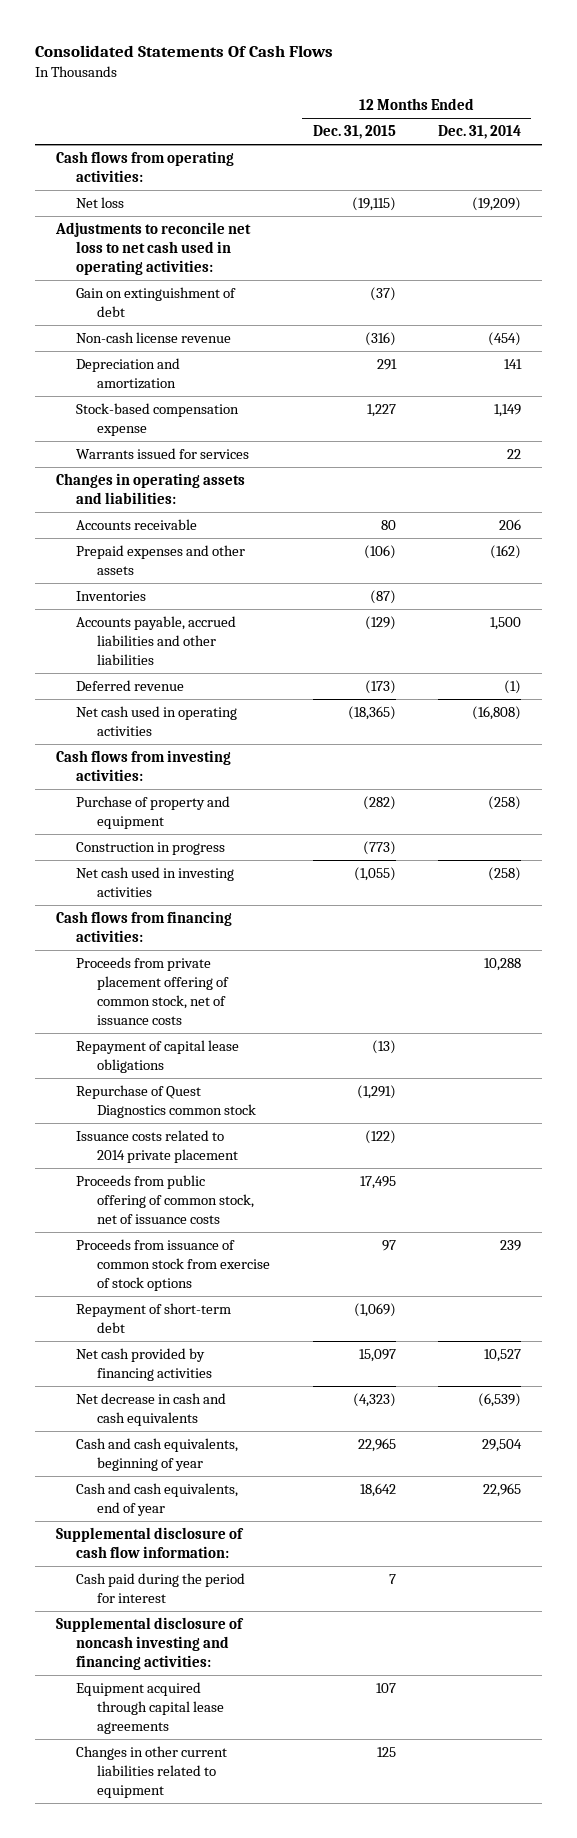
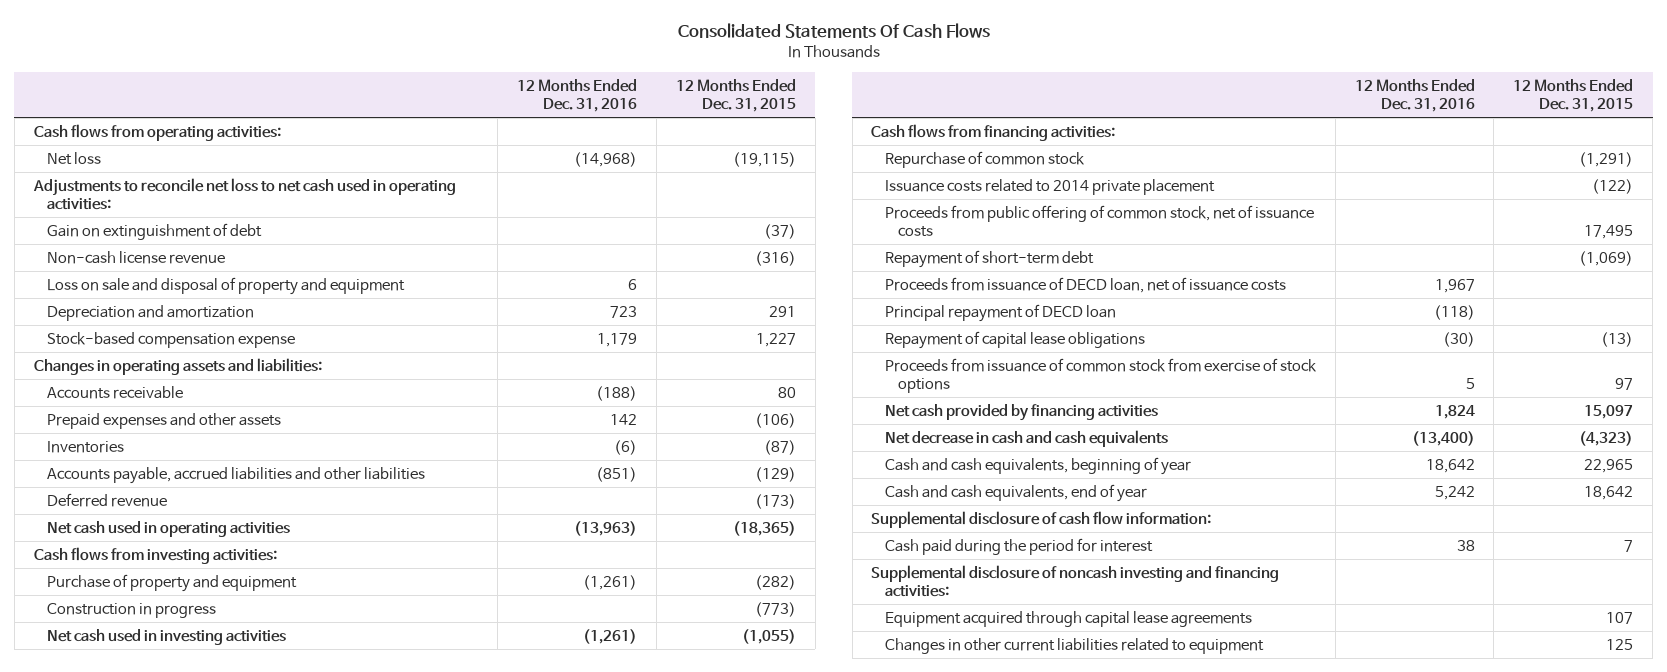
[437,125,521,140] Dec. 31, 2014 -> none
none -> [516,79,637,113] 12 Months Ended Dec. 31, 2016
none -> [47,276,406,295] Loss on sale and disposal of property and equipment
[76,447,250,459] Warrants issued for services -> none
[76,956,230,1025] Proceeds from private placement offering of common stock, net of issuance costs -> none
[76,1084,257,1118] Repurchase of Quest Diagnostics common stock -> [884,150,1085,168] Repurchase of common stock
none -> [884,276,1286,293] Proceeds from issuance of DECD loan, net of issuance costs
none -> [884,303,1116,322] Principal repayment of DECD loan
[76,1039,240,1073] Repayment of capital lease obligations -> [884,330,1145,349] Repayment of capital lease obligations
[76,1238,271,1291] Proceeds from issuance of common stock from exercise of stock options -> [884,357,1317,394] Proceeds from issuance of common stock from exercise of stock options

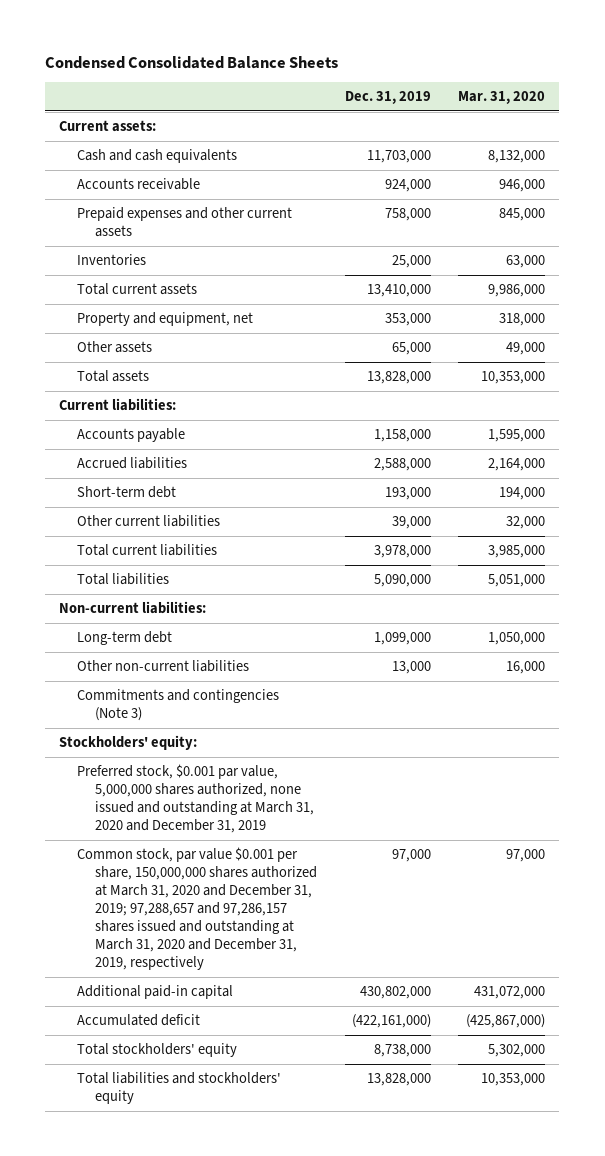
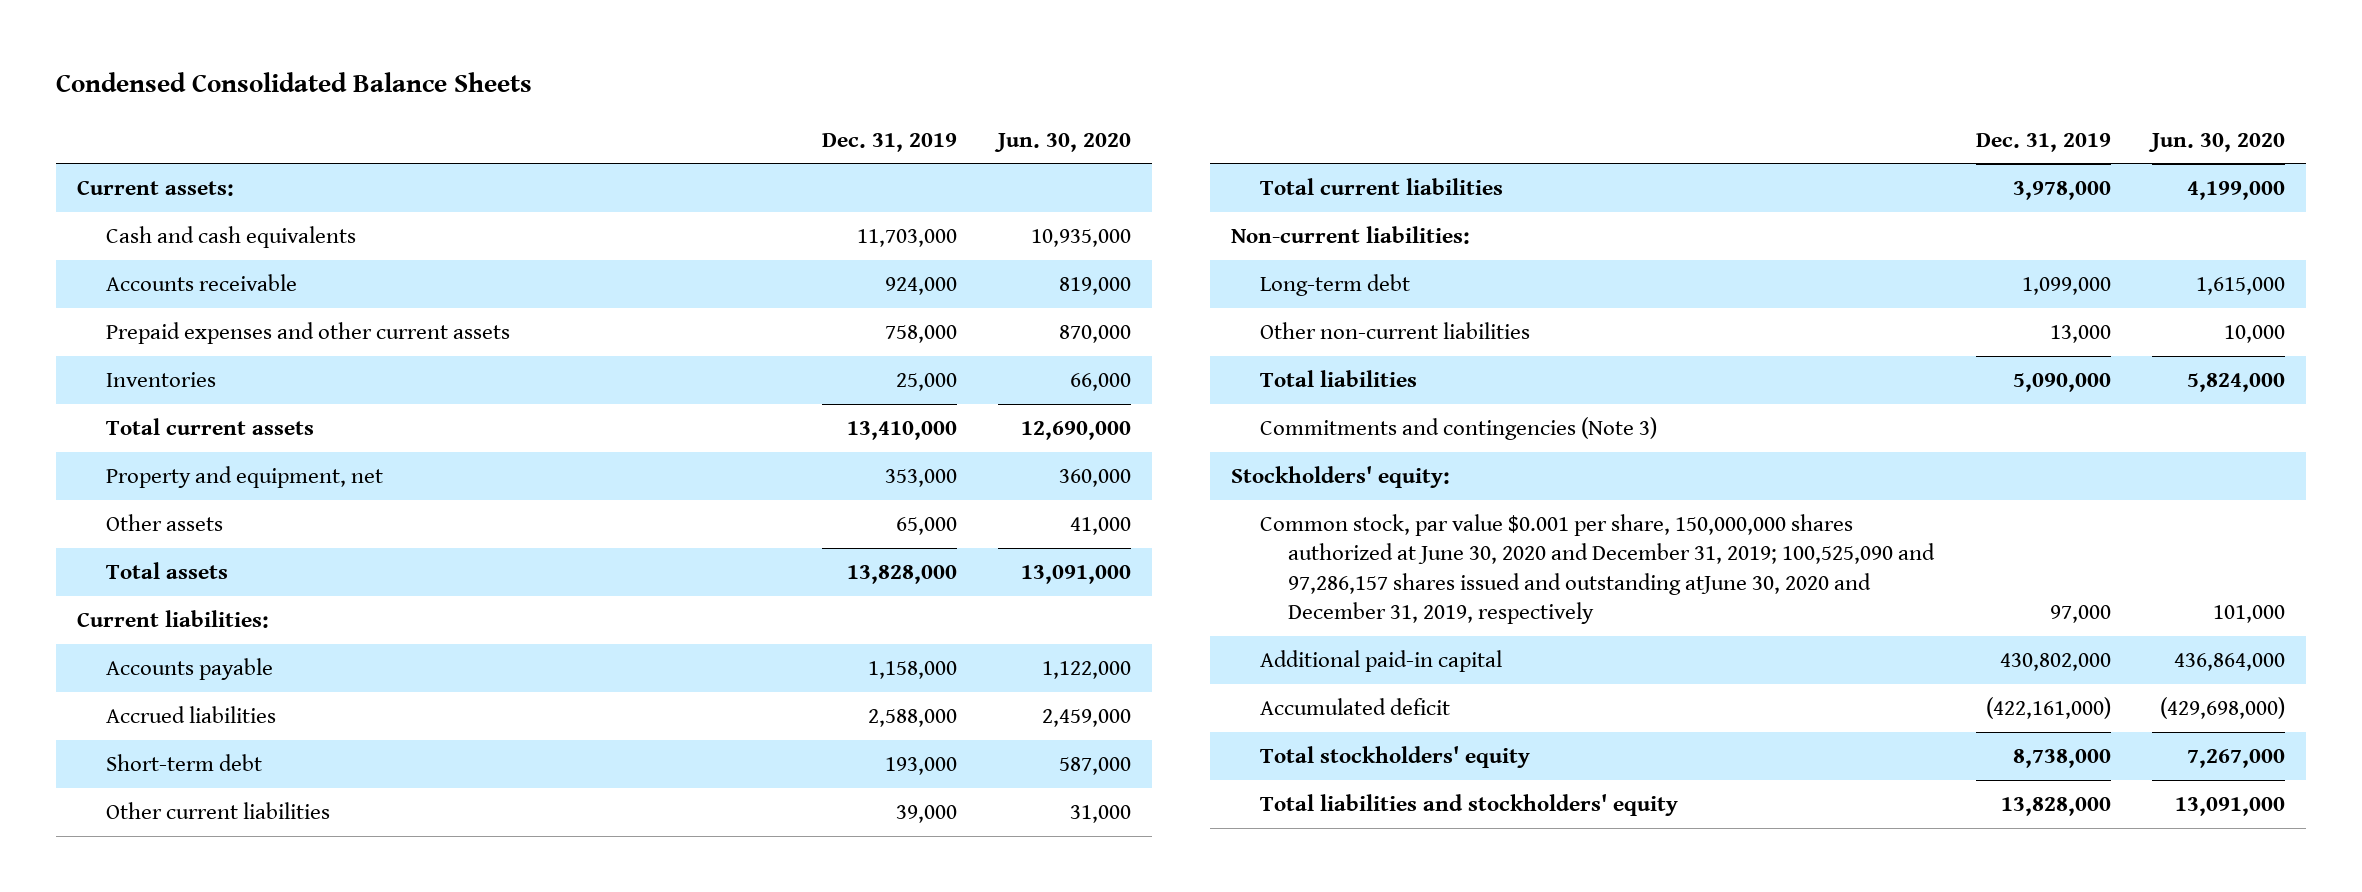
[458,91,546,105] Mar. 31, 2020 -> none
none -> [994,132,1132,152] Jun. 30, 2020
[77,573,170,586] Total liabilities -> [1259,370,1417,388] Total liabilities
[77,764,314,834] Preferred stock, $0.001 par value, 5,000,000 shares authorized, none issued and outstanding at March 31, 2020 and December 31, 2019 -> none
[77,847,317,971] Common stock, par value $0.001 per share, 150,000,000 shares authorized at March 31, 2020 and December 31, 2019; 97,288,657 and 97,286,157 shares issued and outstanding at March 31, 2020 and December 31, 2019, respectively -> [1259,514,1936,625] Common stock, par value $0.001 per share, 150,000,000 shares authorized at June 30, 2020 and December 31, 2019; 100,525,090 and 97,286,157 shares issued and outstanding atJune 30, 2020 and December 31, 2019, respectively

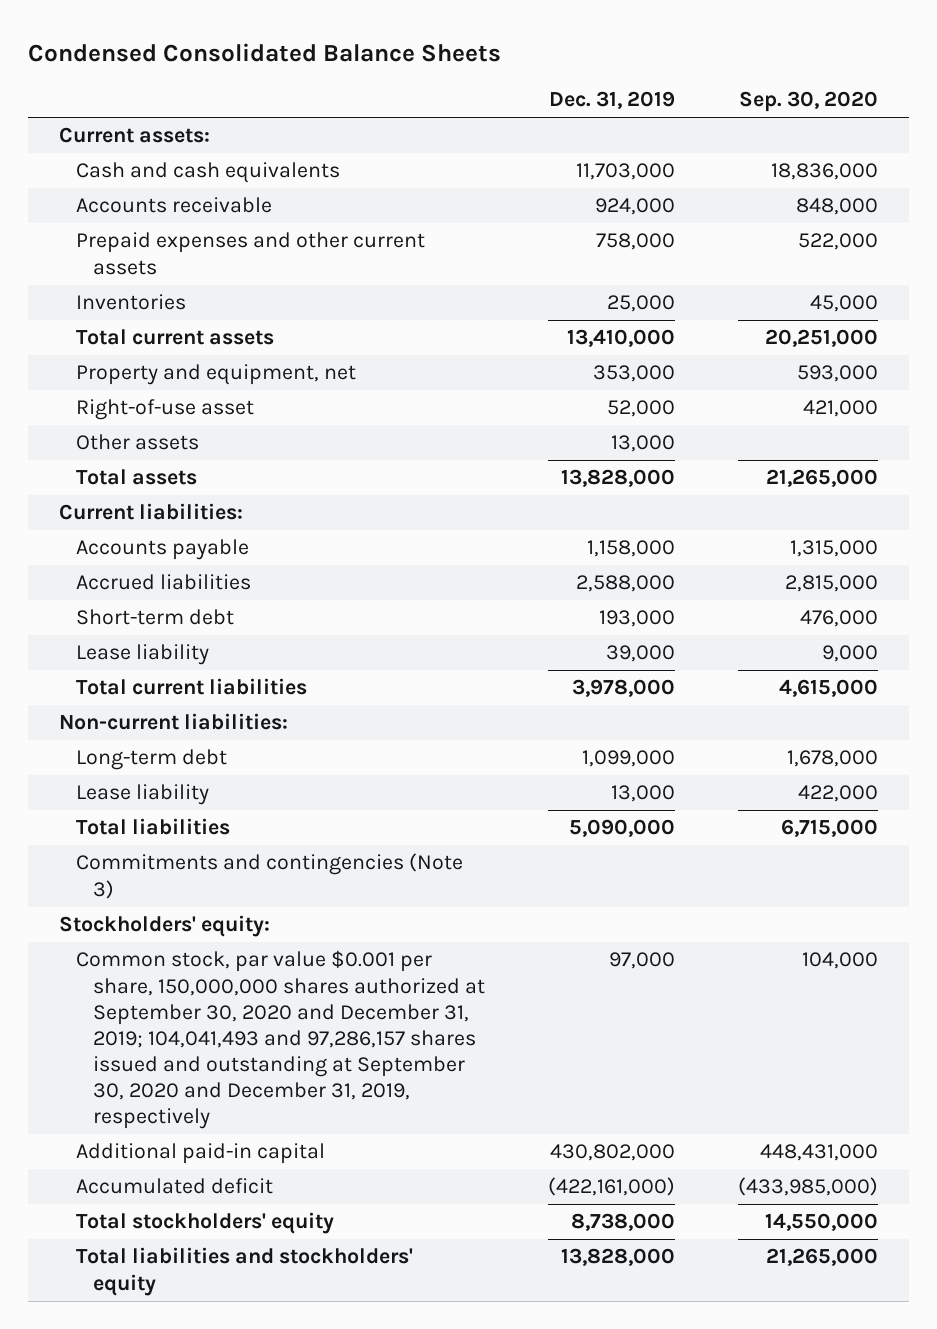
[994,132,1132,152] Jun. 30, 2020 -> none
none -> [739,91,879,113] Sep. 30, 2020
none -> [76,399,255,421] Right-of-use asset
[896,517,958,536] 65,000 -> [611,435,676,453] 13,000
[105,802,330,820] Other current liabilities -> none
none -> [76,644,210,666] Lease liability
[1259,322,1530,340] Other non-current liabilities -> none
none -> [76,784,210,806] Lease liability
[1259,514,1936,625] Common stock, par value $0.001 per share, 150,000,000 shares authorized at June 30, 2020 and December 31, 2019; 100,525,090 and 97,286,157 shares issued and outstanding atJune 30, 2020 and December 31, 2019, respectively -> [76,950,486,1130] Common stock, par value $0.001 per share, 150,000,000 shares authorized at September 30, 2020 and December 31, 2019; 104,041,493 and 97,286,157 shares issued and outstanding at September 30, 2020 and December 31, 2019, respectively

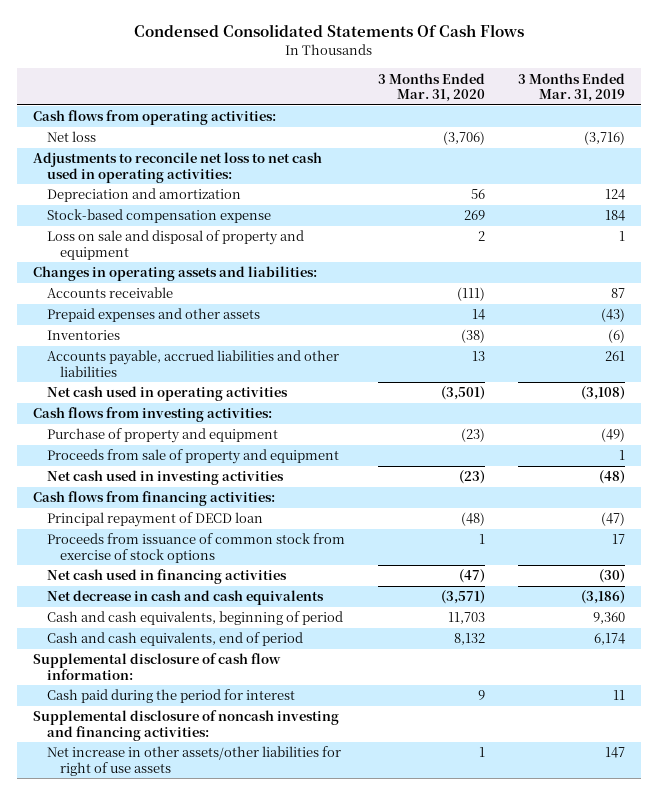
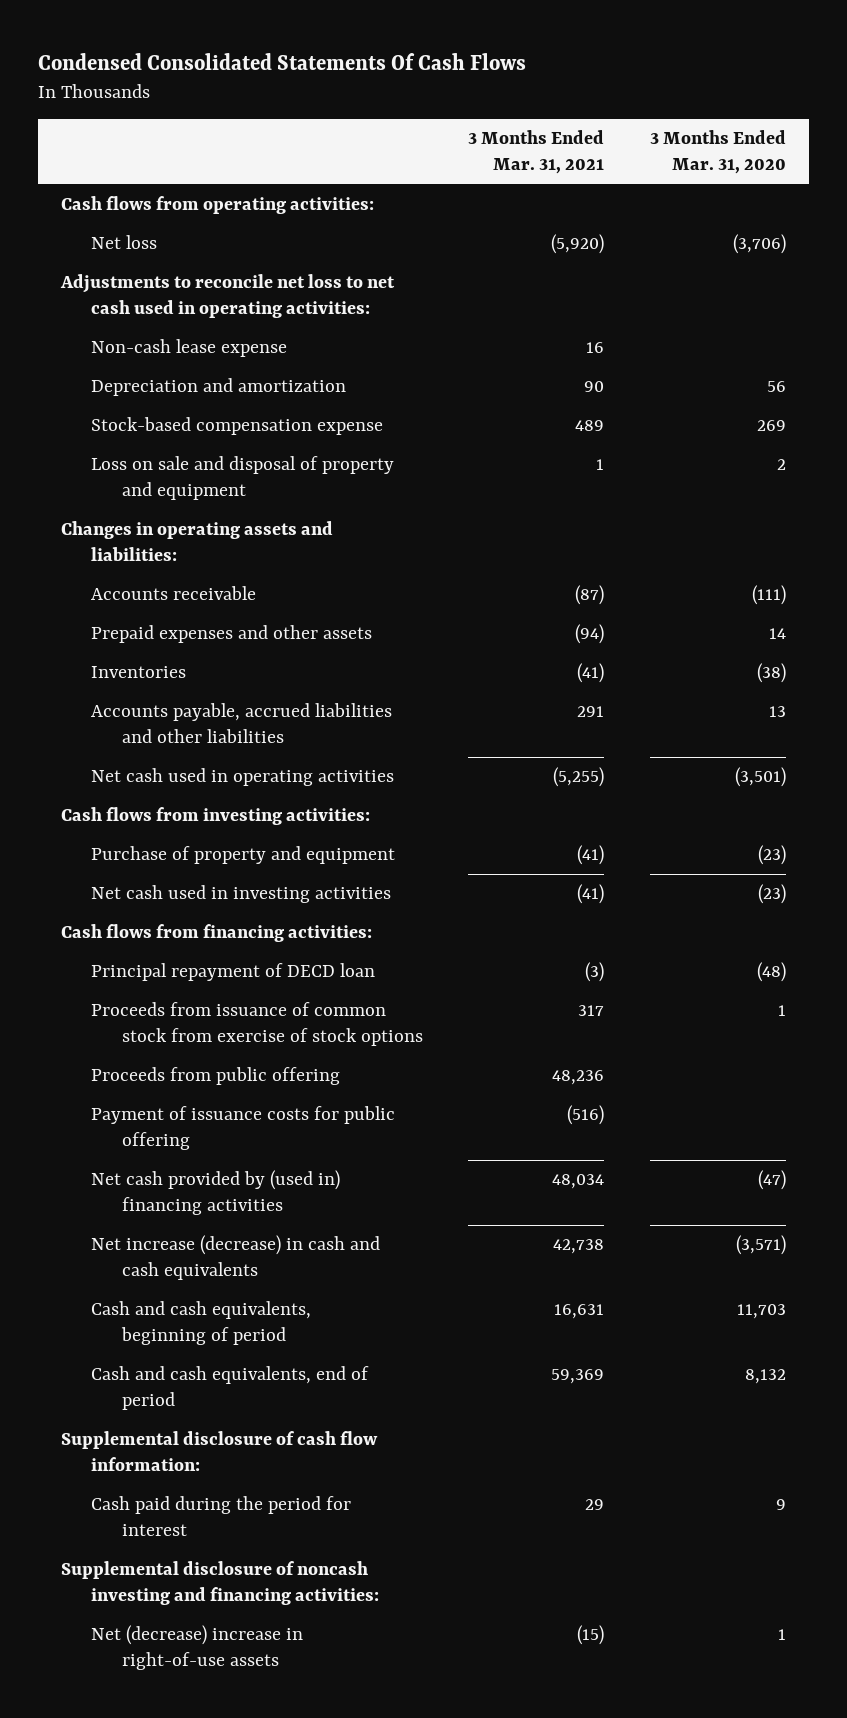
[517,72,625,103] 3 Months Ended Mar. 31, 2019 -> none
none -> [468,130,605,175] 3 Months Ended Mar. 31, 2021
none -> [91,339,288,358] Non-cash lease expense
[46,449,339,465] Proceeds from sale of property and equipment -> none
none -> [91,1067,341,1086] Proceeds from public offering
none -> [91,1106,396,1151] Payment of issuance costs for public offering
[46,569,287,585] Net cash used in financing activities -> [91,1170,341,1216] Net cash provided by (used in) financing activities
[46,590,324,606] Net decrease in cash and cash equivalents -> [91,1235,381,1281] Net increase (decrease) in cash and cash equivalents
[46,746,341,776] Net increase in other assets/other liabilities for right of use assets -> [91,1625,304,1671] Net (decrease) increase in right-of-use assets

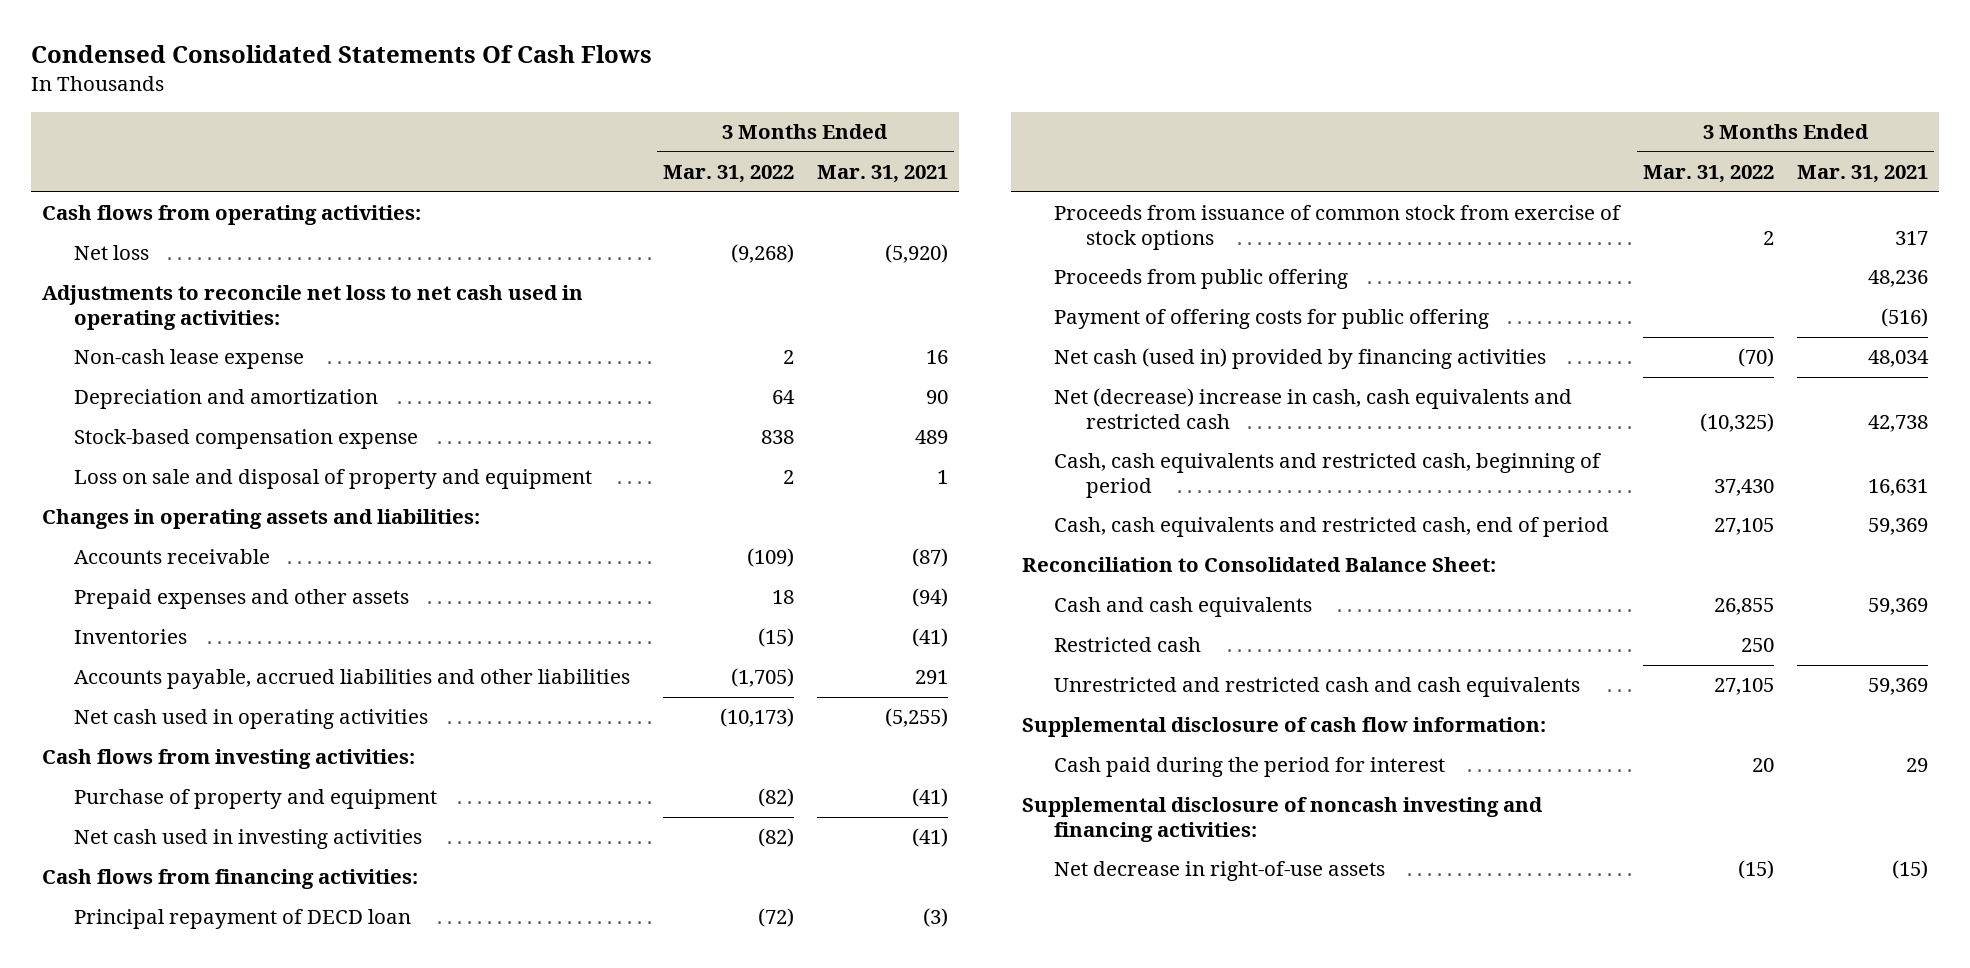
[650,130,787,175] 3 Months Ended Mar. 31, 2020 -> none
none -> [663,165,795,184] Mar. 31, 2022
[91,1106,396,1151] Payment of issuance costs for public offering -> [1054,309,1490,330] Payment of offering costs for public offering
[91,1170,341,1216] Net cash provided by (used in) financing activities -> [1054,348,1547,370] Net cash (used in) provided by financing activities
[91,1235,381,1281] Net increase (decrease) in cash and cash equivalents -> [1054,388,1573,429] Net (decrease) increase in cash, cash equivalents and restricted cash
[91,1301,312,1346] Cash and cash equivalents, beginning of period -> [1054,453,1602,498] Cash, cash equivalents and restricted cash, beginning of period
[91,1366,370,1411] Cash and cash equivalents, end of period -> [1054,517,1610,538] Cash, cash equivalents and restricted cash, end of period
none -> [1022,557,1497,573] Reconciliation to Consolidated Balance Sheet:
none -> [1054,597,1313,618] Cash and cash equivalents
none -> [1054,637,1202,653] Restricted cash
none -> [1054,677,1581,698] Unrestricted and restricted cash and cash equivalents
[91,1625,304,1671] Net (decrease) increase in right-of-use assets -> [1054,861,1386,882] Net decrease in right-of-use assets

